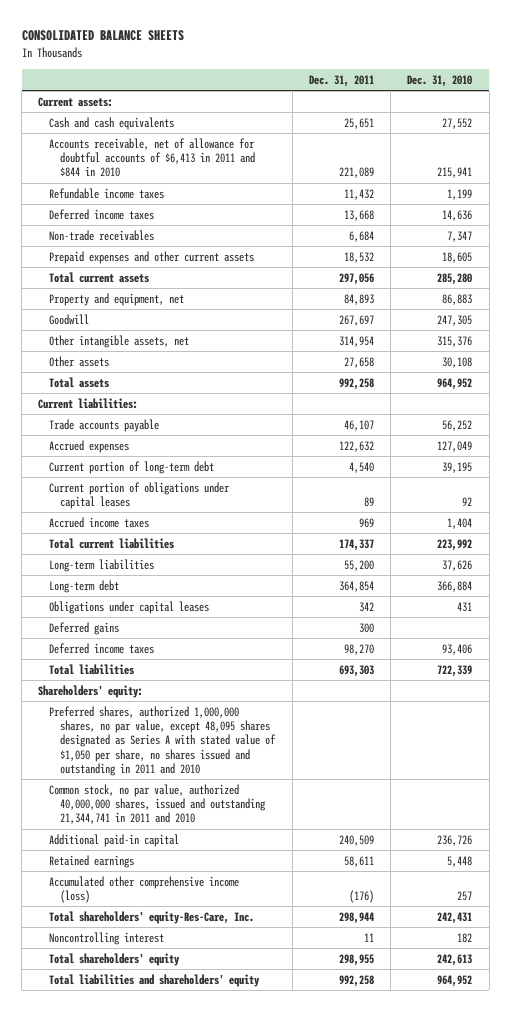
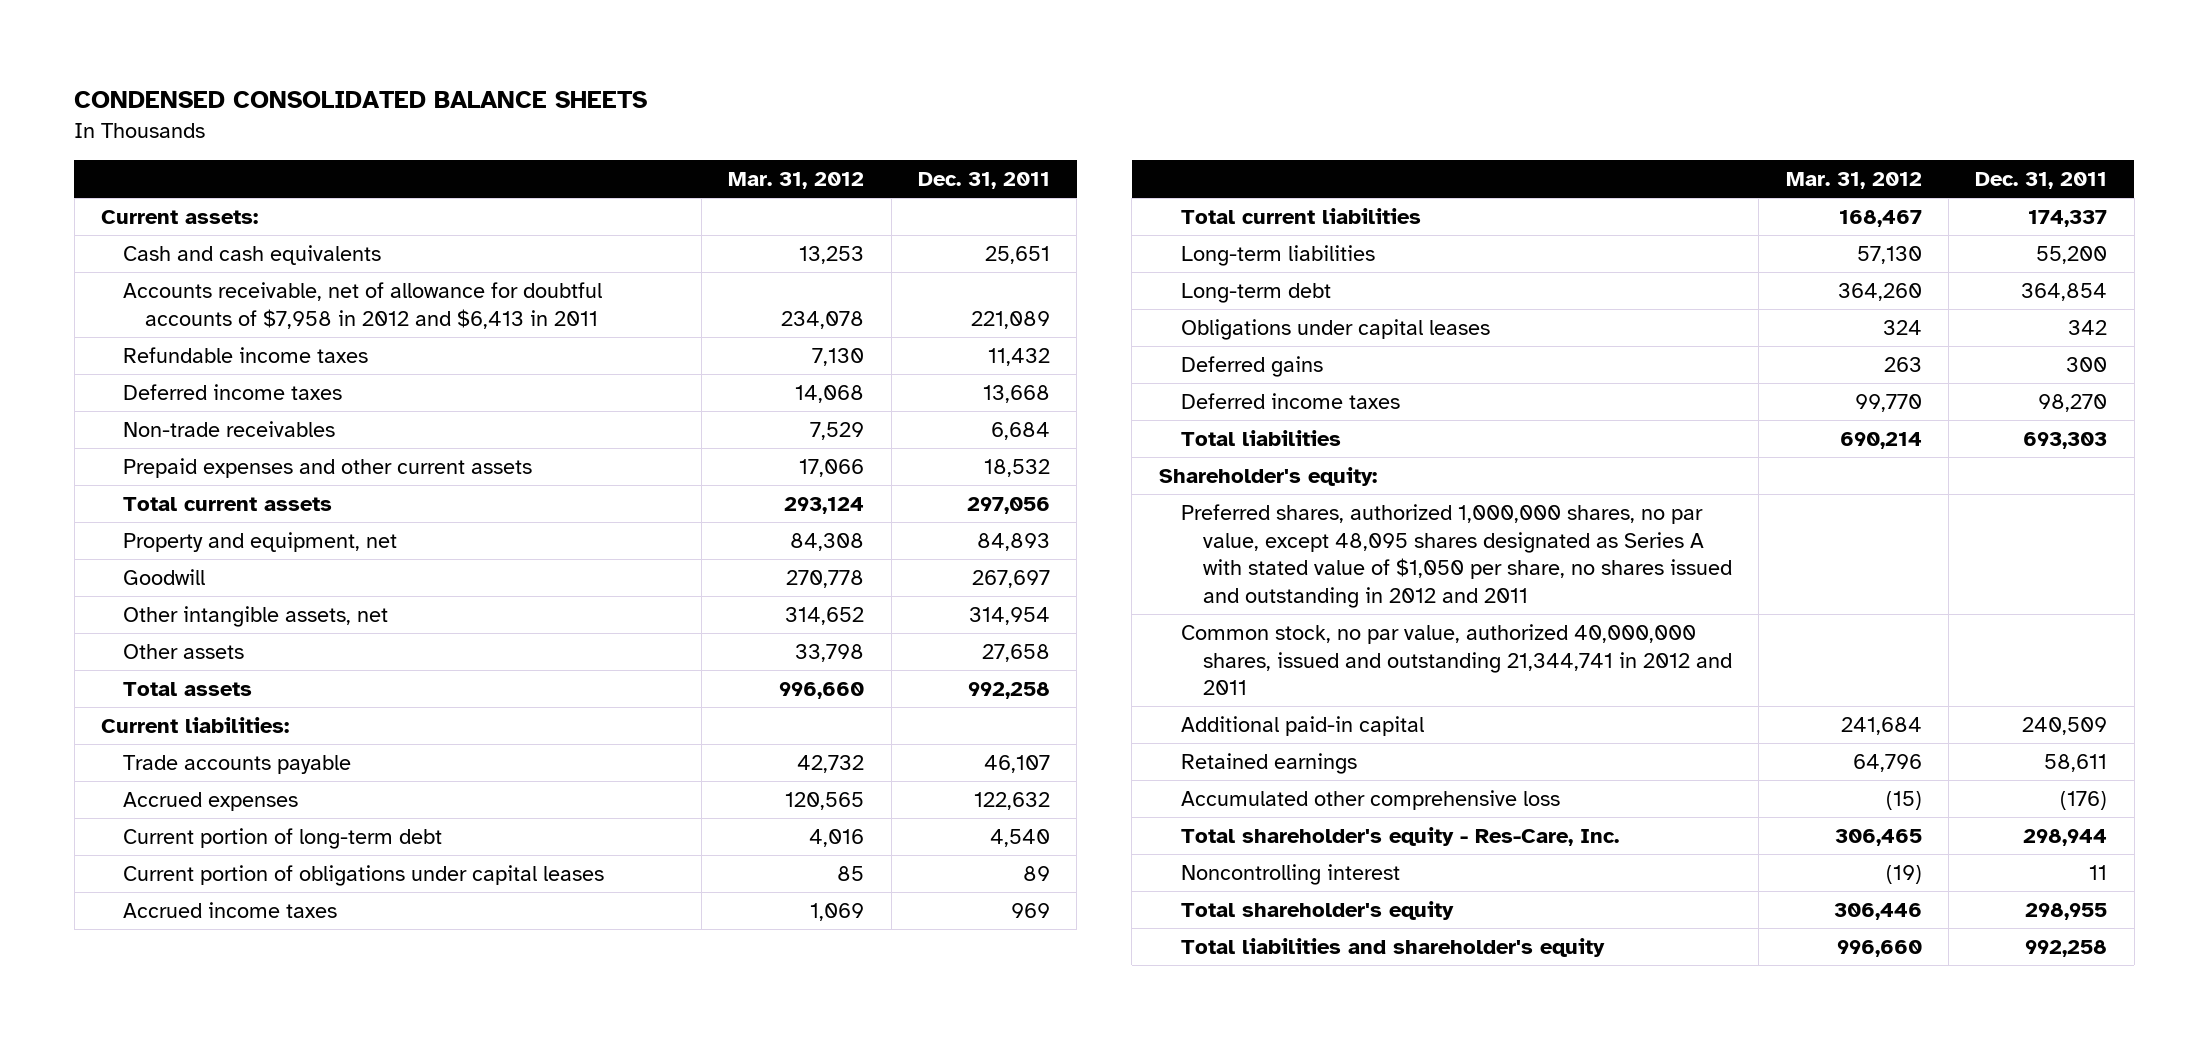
[21,30,184,42] CONSOLIDATED BALANCE SHEETS -> [74,91,648,109] CONDENSED CONSOLIDATED BALANCE SHEETS
[407,74,473,87] Dec. 31, 2010 -> none
none -> [728,171,865,189] Mar. 31, 2012
[49,137,256,178] Accounts receivable, net of allowance for doubtful accounts of $6,413 in 2011 and $844 in 2010 -> [123,282,603,329] Accounts receivable, net of allowance for doubtful accounts of $7,958 in 2012 and $6,413 in 2011
[38,684,144,698] Shareholders' equity: -> [1158,467,1377,487] Shareholder's equity:
[49,705,277,777] Preferred shares, authorized 1,000,000 shares, no par value, except 48,095 shares designated as Series A with stated value of $1,050 per share, no shares issued and outstanding in 2011 and 2010 -> [1180,504,1732,608] Preferred shares, authorized 1,000,000 shares, no par value, except 48,095 shares designated as Series A with stated value of $1,050 per share, no shares issued and outstanding in 2012 and 2011
[49,783,267,825] Common stock, no par value, authorized 40,000,000 shares, issued and outstanding 21,344,741 in 2011 and 2010 -> [1180,624,1732,696] Common stock, no par value, authorized 40,000,000 shares, issued and outstanding 21,344,741 in 2012 and 2011
[49,875,240,904] Accumulated other comprehensive income (loss) -> [1180,790,1560,811] Accumulated other comprehensive loss
[49,910,255,924] Total shareholders' equity-Res-Care, Inc. -> [1180,827,1619,847] Total shareholder's equity - Res-Care, Inc.
[49,952,181,966] Total shareholders' equity -> [1180,901,1454,921] Total shareholder's equity
[49,973,261,987] Total liabilities and shareholders' equity -> [1180,938,1605,958] Total liabilities and shareholder's equity

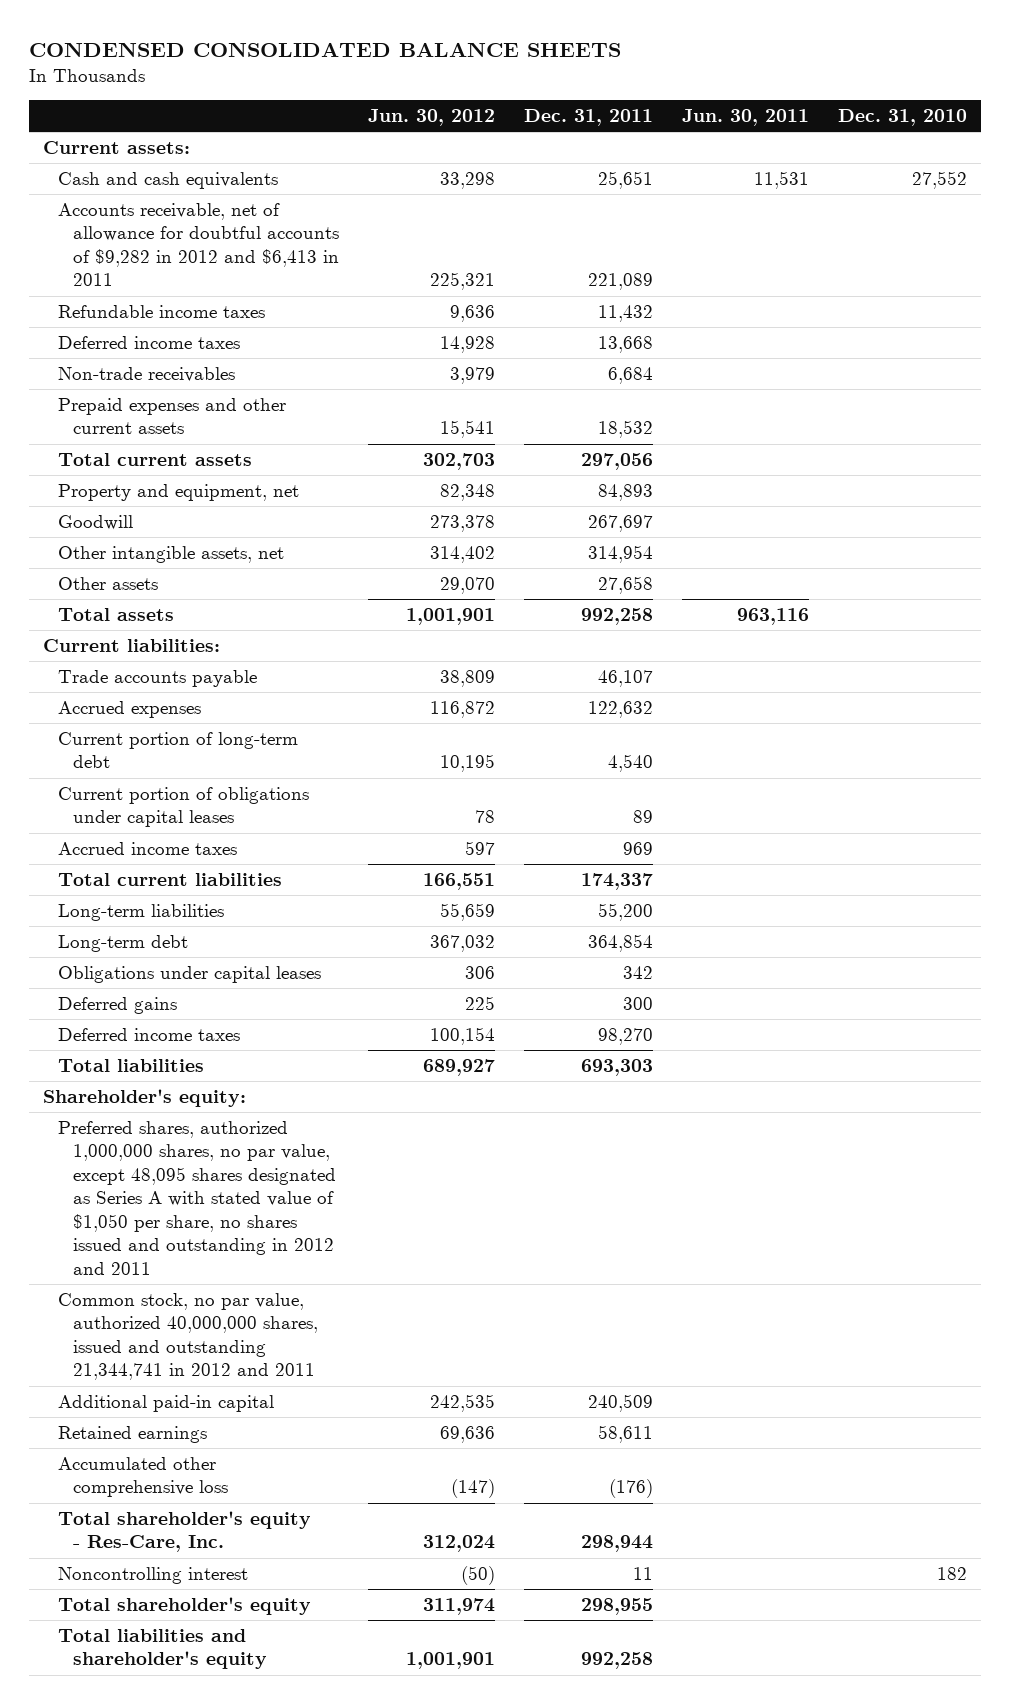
[728,171,865,189] Mar. 31, 2012 -> none
none -> [367,109,495,127] Jun. 30, 2012
none -> [681,109,809,127] Jun. 30, 2011
none -> [837,109,967,127] Dec. 31, 2010
[123,282,603,329] Accounts receivable, net of allowance for doubtful accounts of $7,958 in 2012 and $6,413 in 2011 -> [58,202,339,287] Accounts receivable, net of allowance for doubtful accounts of $9,282 in 2012 and $6,413 in 2011

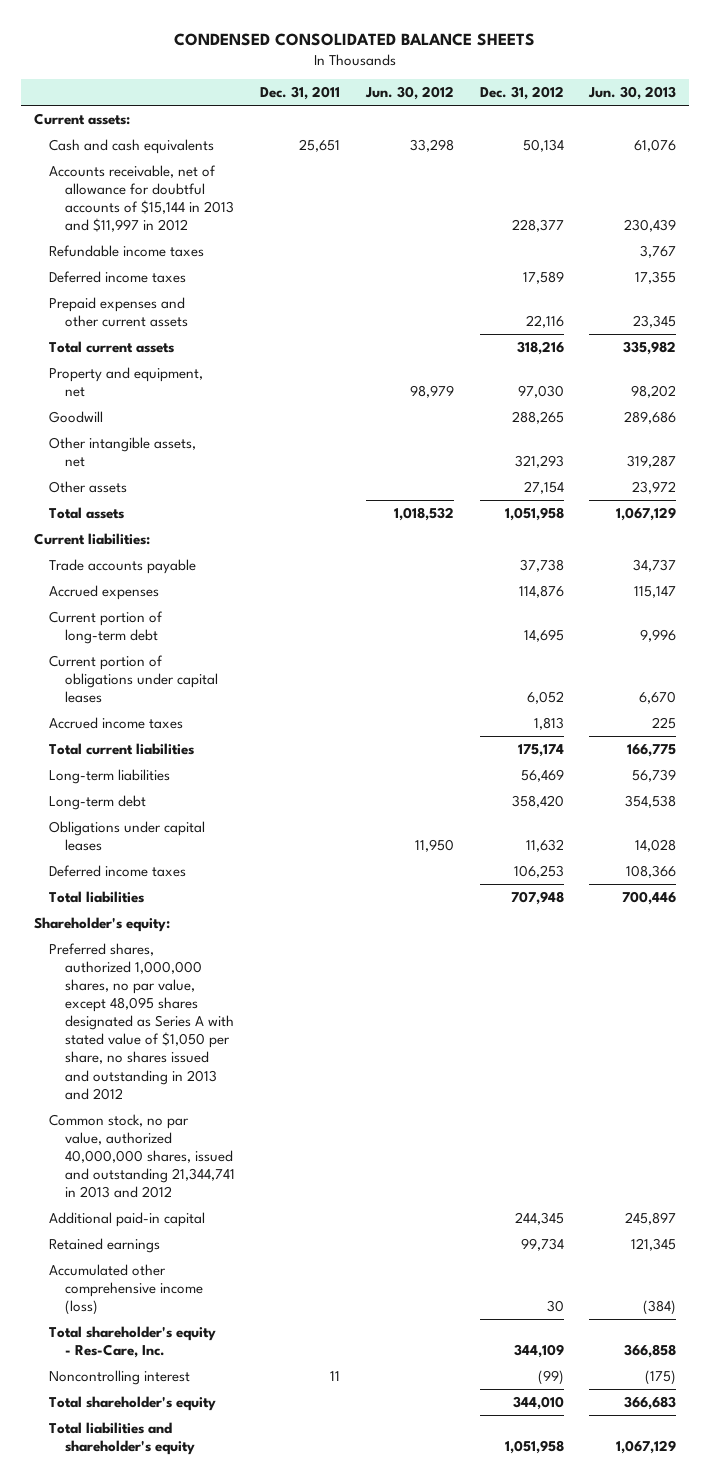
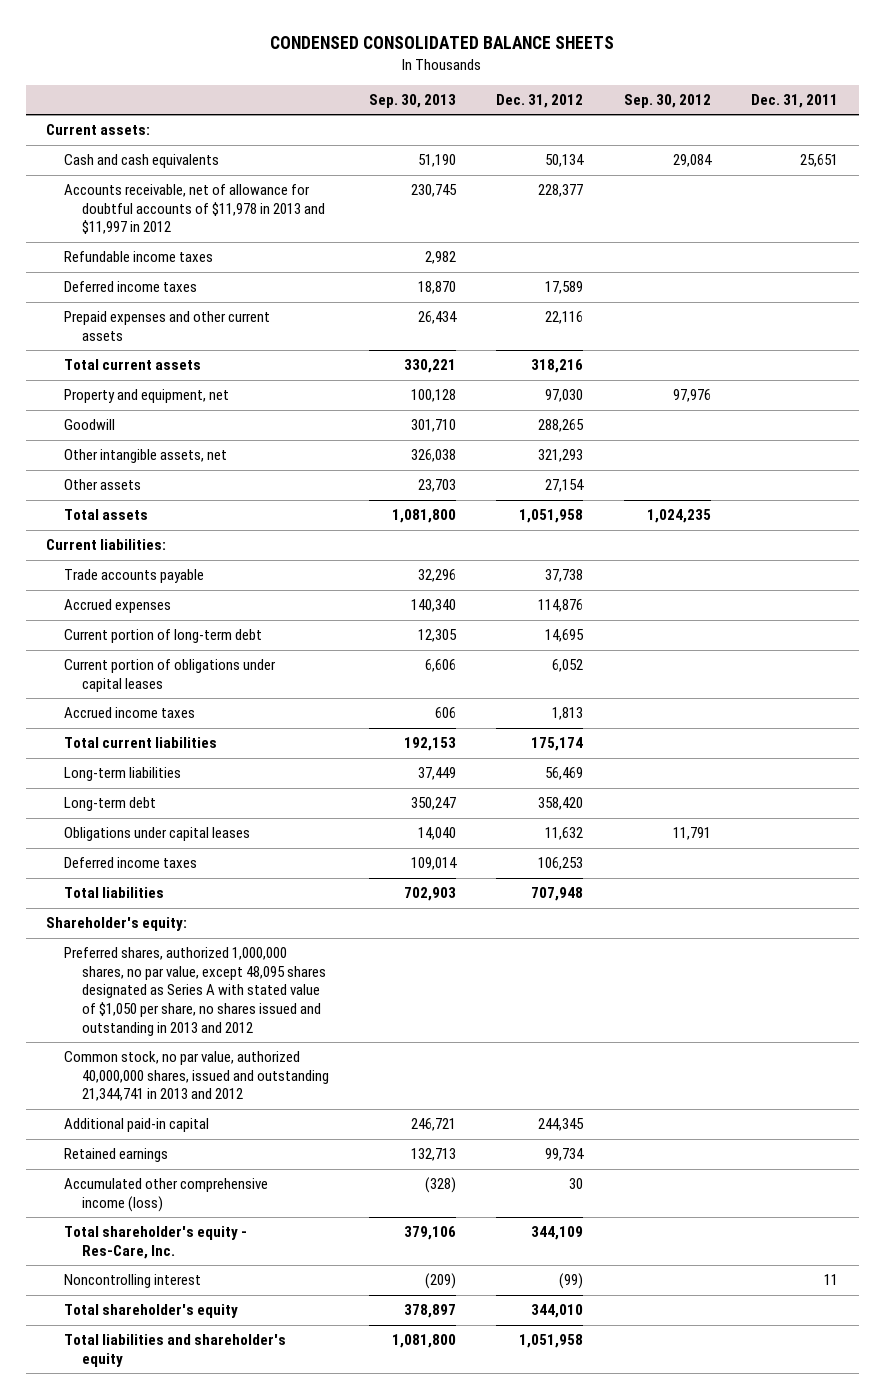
[364,86,454,101] Jun. 30, 2012 -> none
[588,86,677,101] Jun. 30, 2013 -> none
none -> [368,93,456,108] Sep. 30, 2013
none -> [623,93,711,108] Sep. 30, 2012
[49,164,234,233] Accounts receivable, net of allowance for doubtful accounts of $15,144 in 2013 and $11,997 in 2012 -> [63,184,325,235] Accounts receivable, net of allowance for doubtful accounts of $11,978 in 2013 and $11,997 in 2012

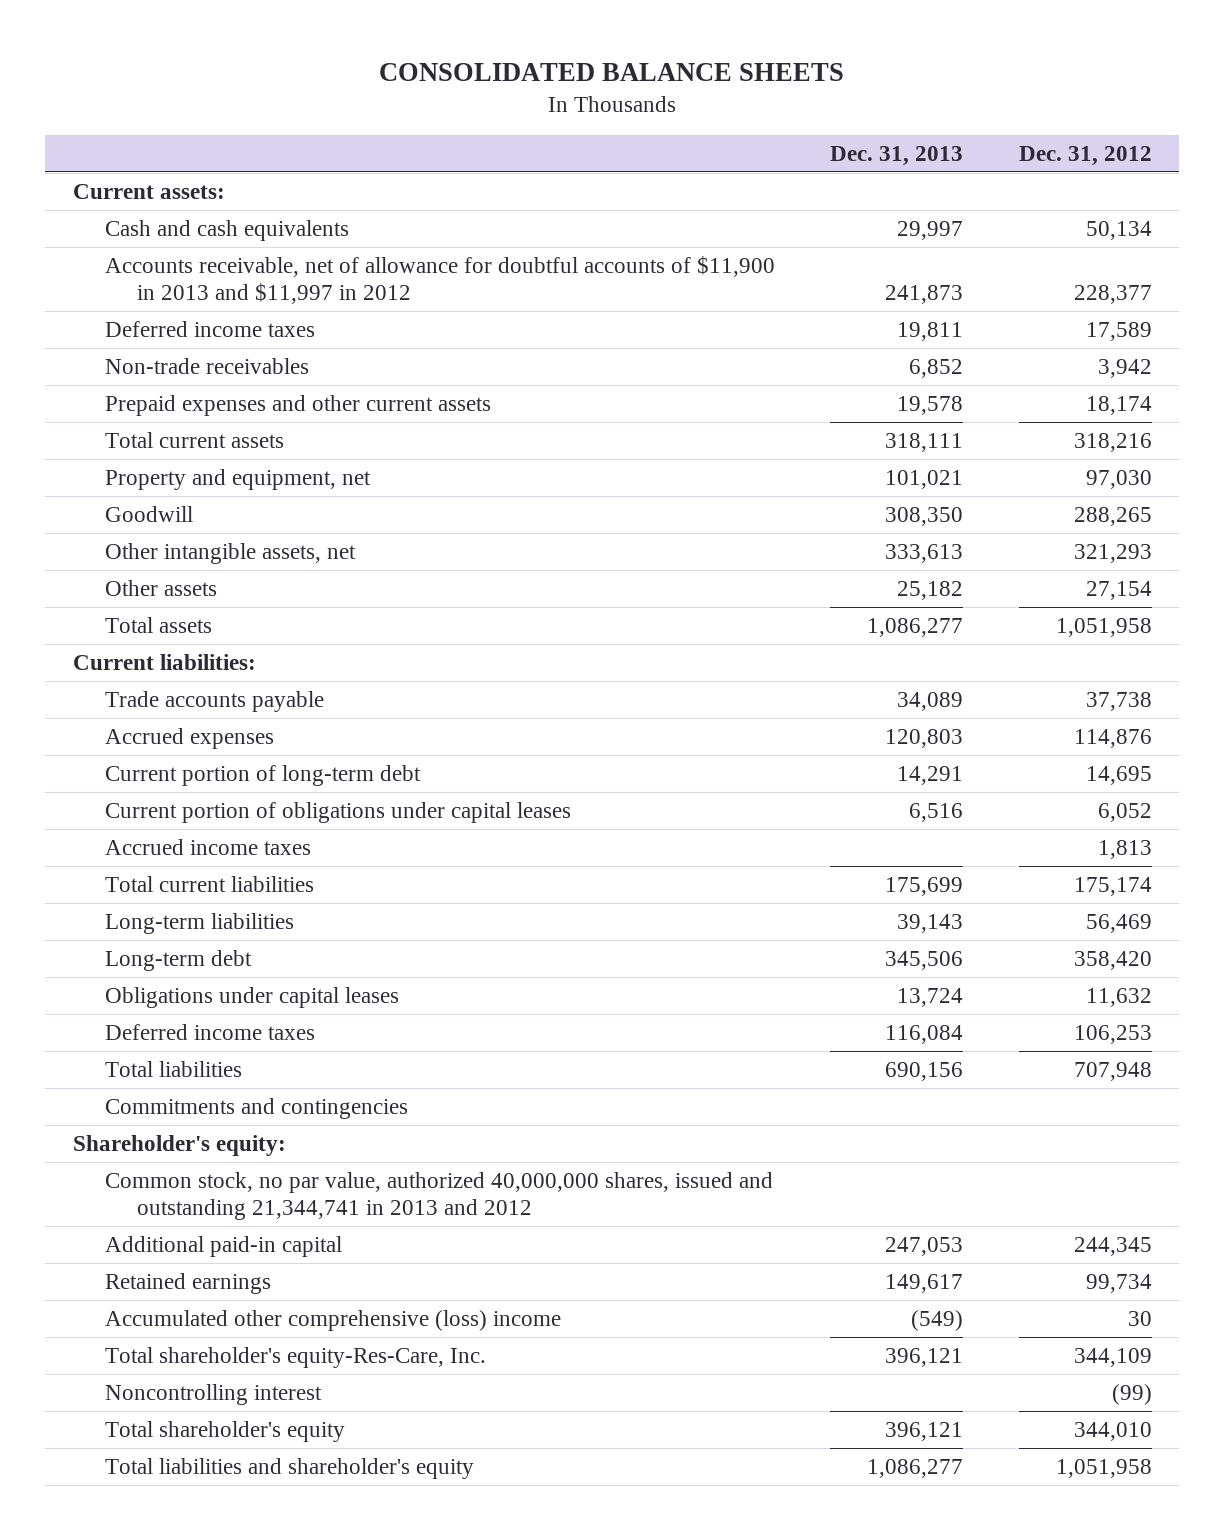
[270,36,615,50] CONDENSED CONSOLIDATED BALANCE SHEETS -> [379,62,845,81] CONSOLIDATED BALANCE SHEETS
[368,93,456,108] Sep. 30, 2013 -> none
[623,93,711,108] Sep. 30, 2012 -> none
[751,93,839,108] Dec. 31, 2011 -> none
none -> [830,145,964,166] Dec. 31, 2013
[63,251,213,263] Refundable income taxes -> none
[63,184,325,235] Accounts receivable, net of allowance for doubtful accounts of $11,978 in 2013 and $11,997 in 2012 -> [104,255,775,304] Accounts receivable, net of allowance for doubtful accounts of $11,900 in 2013 and $11,997 in 2012
none -> [104,357,309,374] Non-trade receivables
[545,311,584,325] 22,116 -> [1085,395,1152,415] 18,174
none -> [104,1097,408,1119] Commitments and contingencies
[63,947,326,1036] Preferred shares, authorized 1,000,000 shares, no par value, except 48,095 shares designated as Series A with stated value of $1,050 per share, no shares issued and outstanding in 2013 and 2012 -> none
[63,1178,268,1212] Accumulated other comprehensive income (loss) -> [104,1309,561,1331] Accumulated other comprehensive (loss) income
[63,1226,247,1259] Total shareholder's equity - Res-Care, Inc. -> [104,1346,486,1368] Total shareholder's equity-Res-Care, Inc.

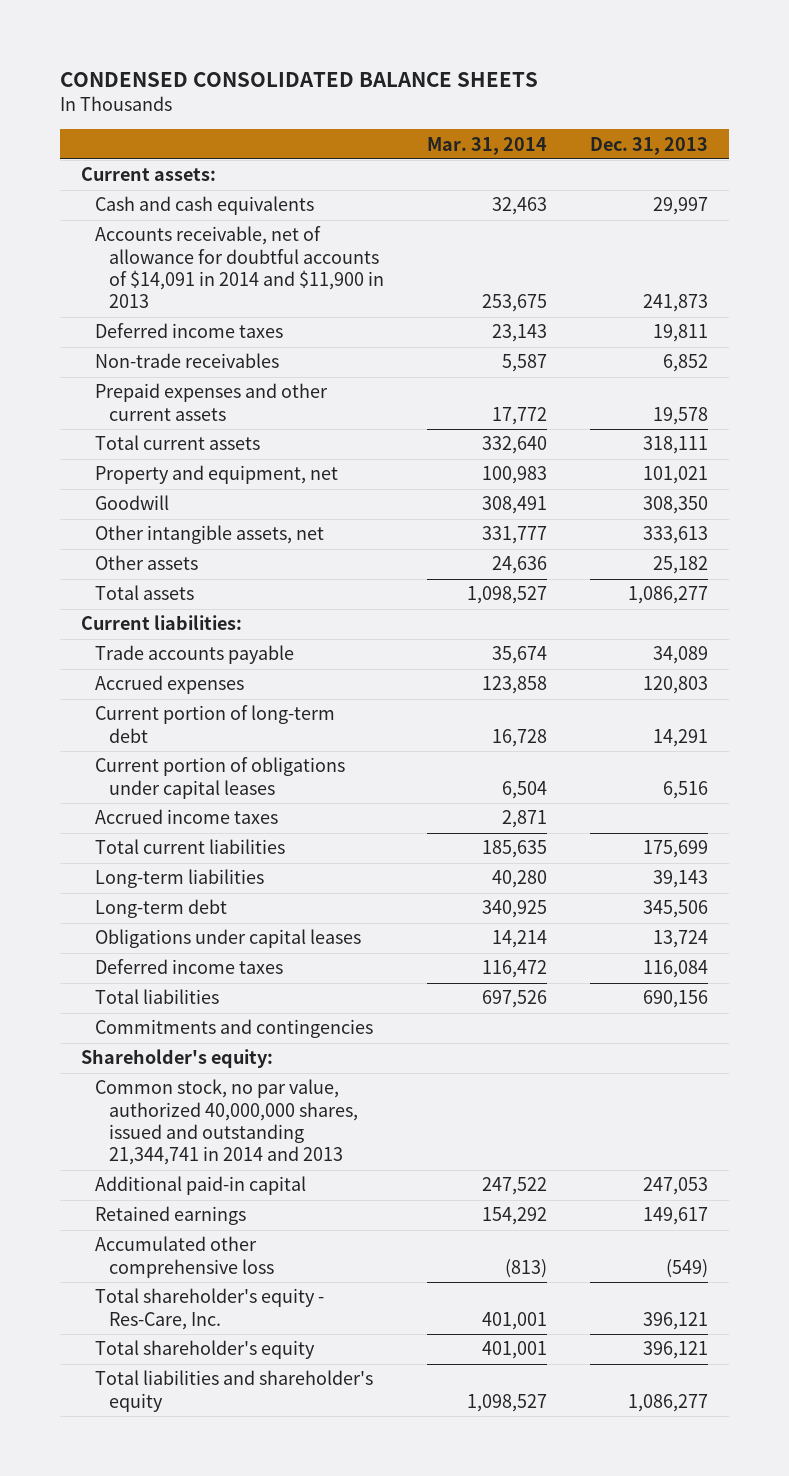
[379,62,845,81] CONSOLIDATED BALANCE SHEETS -> [59,72,538,88] CONDENSED CONSOLIDATED BALANCE SHEETS
[1018,145,1152,166] Dec. 31, 2012 -> none
none -> [426,136,547,155] Mar. 31, 2014
[104,255,775,304] Accounts receivable, net of allowance for doubtful accounts of $11,900 in 2013 and $11,997 in 2012 -> [94,226,384,309] Accounts receivable, net of allowance for doubtful accounts of $14,091 in 2014 and $11,900 in 2013
[104,1171,773,1220] Common stock, no par value, authorized 40,000,000 shares, issued and outstanding 21,344,741 in 2013 and 2012 -> [94,1079,358,1166] Common stock, no par value, authorized 40,000,000 shares, issued and outstanding 21,344,741 in 2014 and 2013
[104,1383,322,1405] Noncontrolling interest -> none
[104,1309,561,1331] Accumulated other comprehensive (loss) income -> [94,1236,274,1278] Accumulated other comprehensive loss
[104,1346,486,1368] Total shareholder's equity-Res-Care, Inc. -> [94,1288,324,1330] Total shareholder's equity - Res-Care, Inc.

